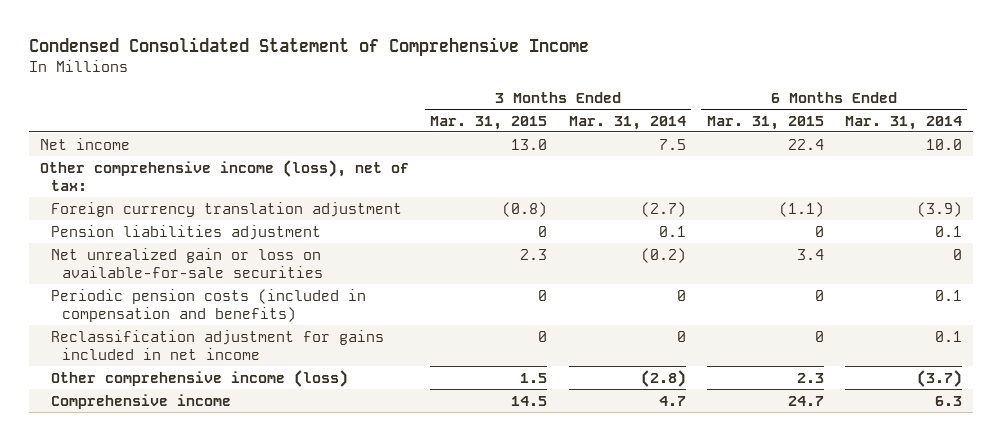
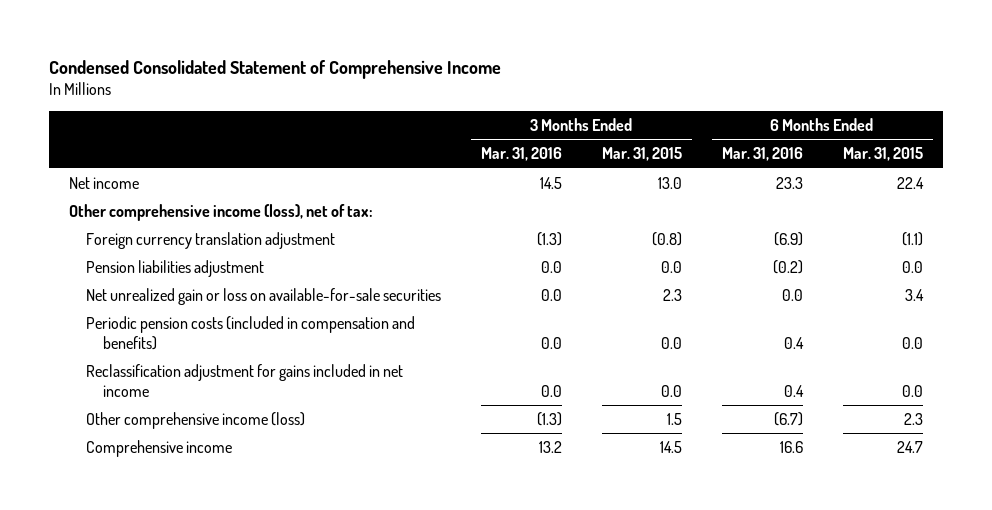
[568,115,686,130] Mar. 31, 2014 -> none
[844,115,962,130] Mar. 31, 2014 -> none
none -> [480,147,562,162] Mar. 31, 2016
none -> [721,147,803,162] Mar. 31, 2016
[538,225,548,237] 0 -> [660,260,682,273] 0.0
[814,225,824,237] 0 -> [901,260,923,273] 0.0
[538,289,548,301] 0 -> [660,336,682,349] 0.0
[814,289,824,301] 0 -> [901,336,923,349] 0.0
[538,330,548,342] 0 -> [660,384,682,397] 0.0
[814,330,824,342] 0 -> [901,384,923,397] 0.0

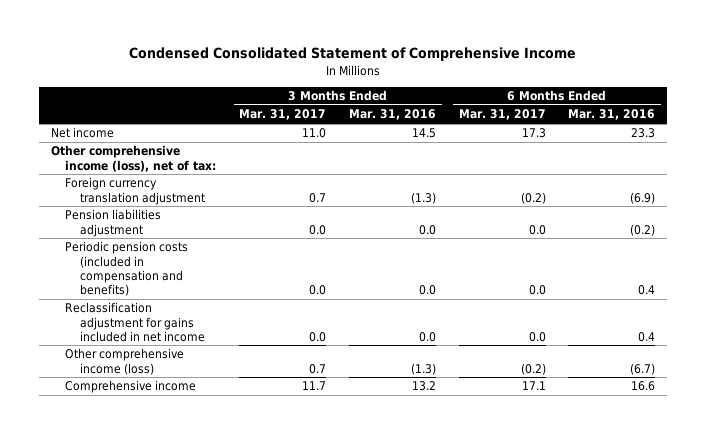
[601,147,682,162] Mar. 31, 2015 -> none
[842,147,923,162] Mar. 31, 2015 -> none
none -> [239,109,327,121] Mar. 31, 2017
none -> [458,109,546,121] Mar. 31, 2017
[86,287,442,305] Net unrealized gain or loss on available-for-sale securities -> none

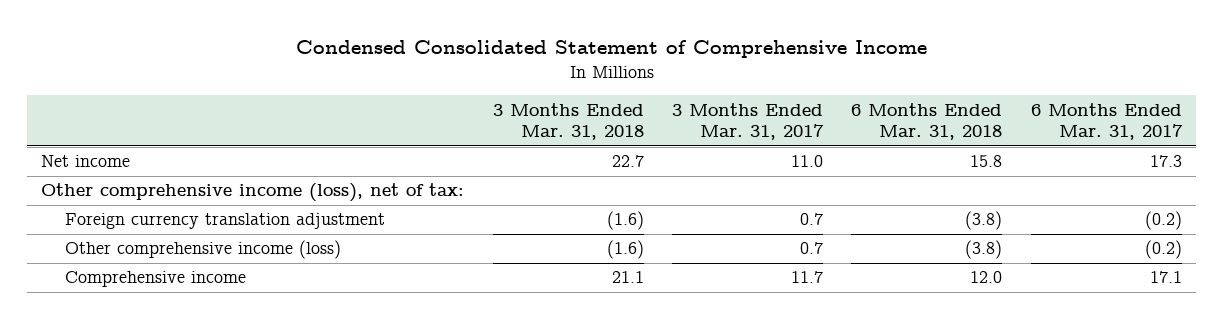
[348,109,436,121] Mar. 31, 2016 -> none
[568,109,656,121] Mar. 31, 2016 -> none
none -> [492,102,644,141] 3 Months Ended Mar. 31, 2018
none -> [851,102,1003,141] 6 Months Ended Mar. 31, 2018
[65,209,162,237] Pension liabilities adjustment -> none
[65,241,189,297] Periodic pension costs (included in compensation and benefits) -> none
[65,302,206,342] Reclassification adjustment for gains included in net income -> none

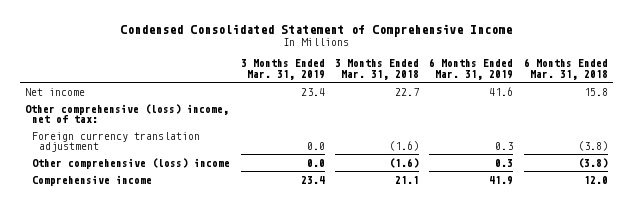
[672,102,825,141] 3 Months Ended Mar. 31, 2017 -> none
[1030,102,1183,141] 6 Months Ended Mar. 31, 2017 -> none
none -> [240,59,325,80] 3 Months Ended Mar. 31, 2019
none -> [429,58,514,80] 6 Months Ended Mar. 31, 2019
[41,183,465,203] Other comprehensive income (loss), net of tax: -> [24,103,229,123] Other comprehensive (loss) income, net of tax:
[64,240,341,260] Other comprehensive income (loss) -> [32,157,231,169] Other comprehensive (loss) income

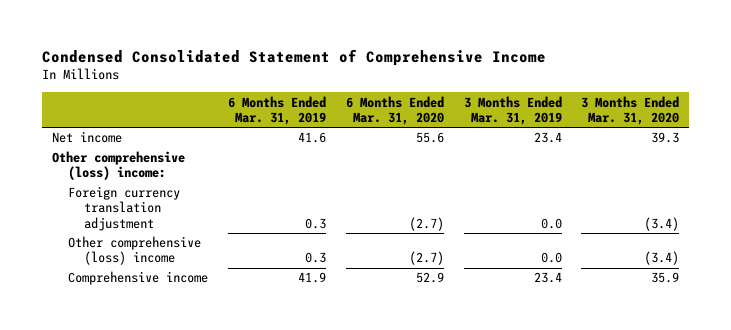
[334,59,419,80] 3 Months Ended Mar. 31, 2018 -> none
[523,58,608,80] 6 Months Ended Mar. 31, 2018 -> none
none -> [345,95,444,125] 6 Months Ended Mar. 31, 2020
none -> [581,95,680,125] 3 Months Ended Mar. 31, 2020
[24,103,229,123] Other comprehensive (loss) income, net of tax: -> [51,151,185,181] Other comprehensive (loss) income:

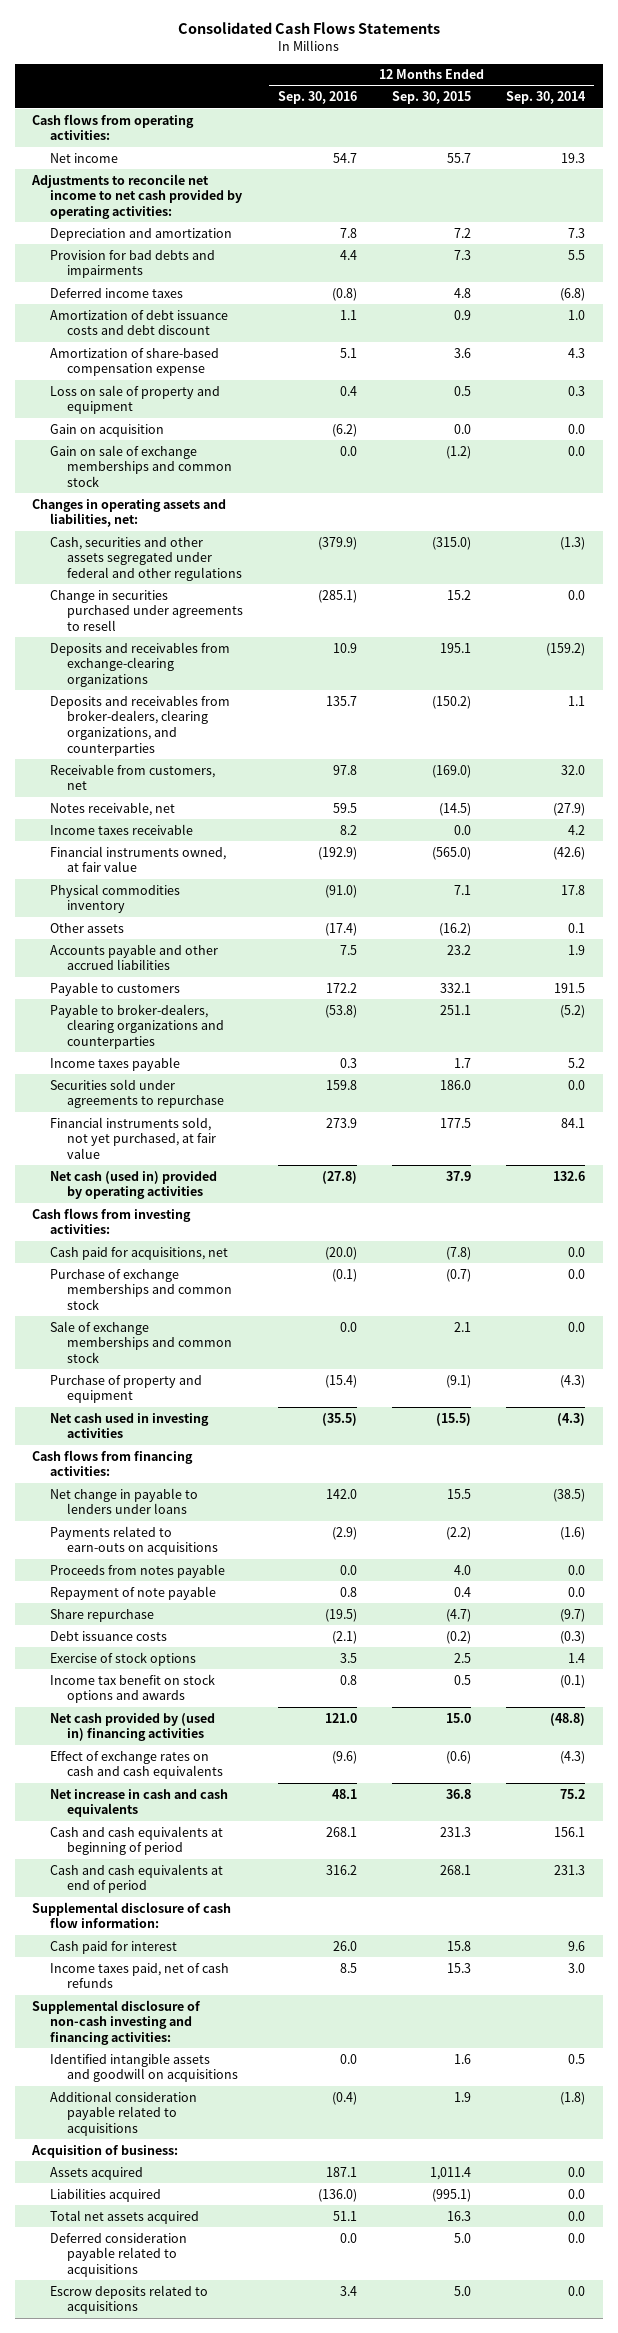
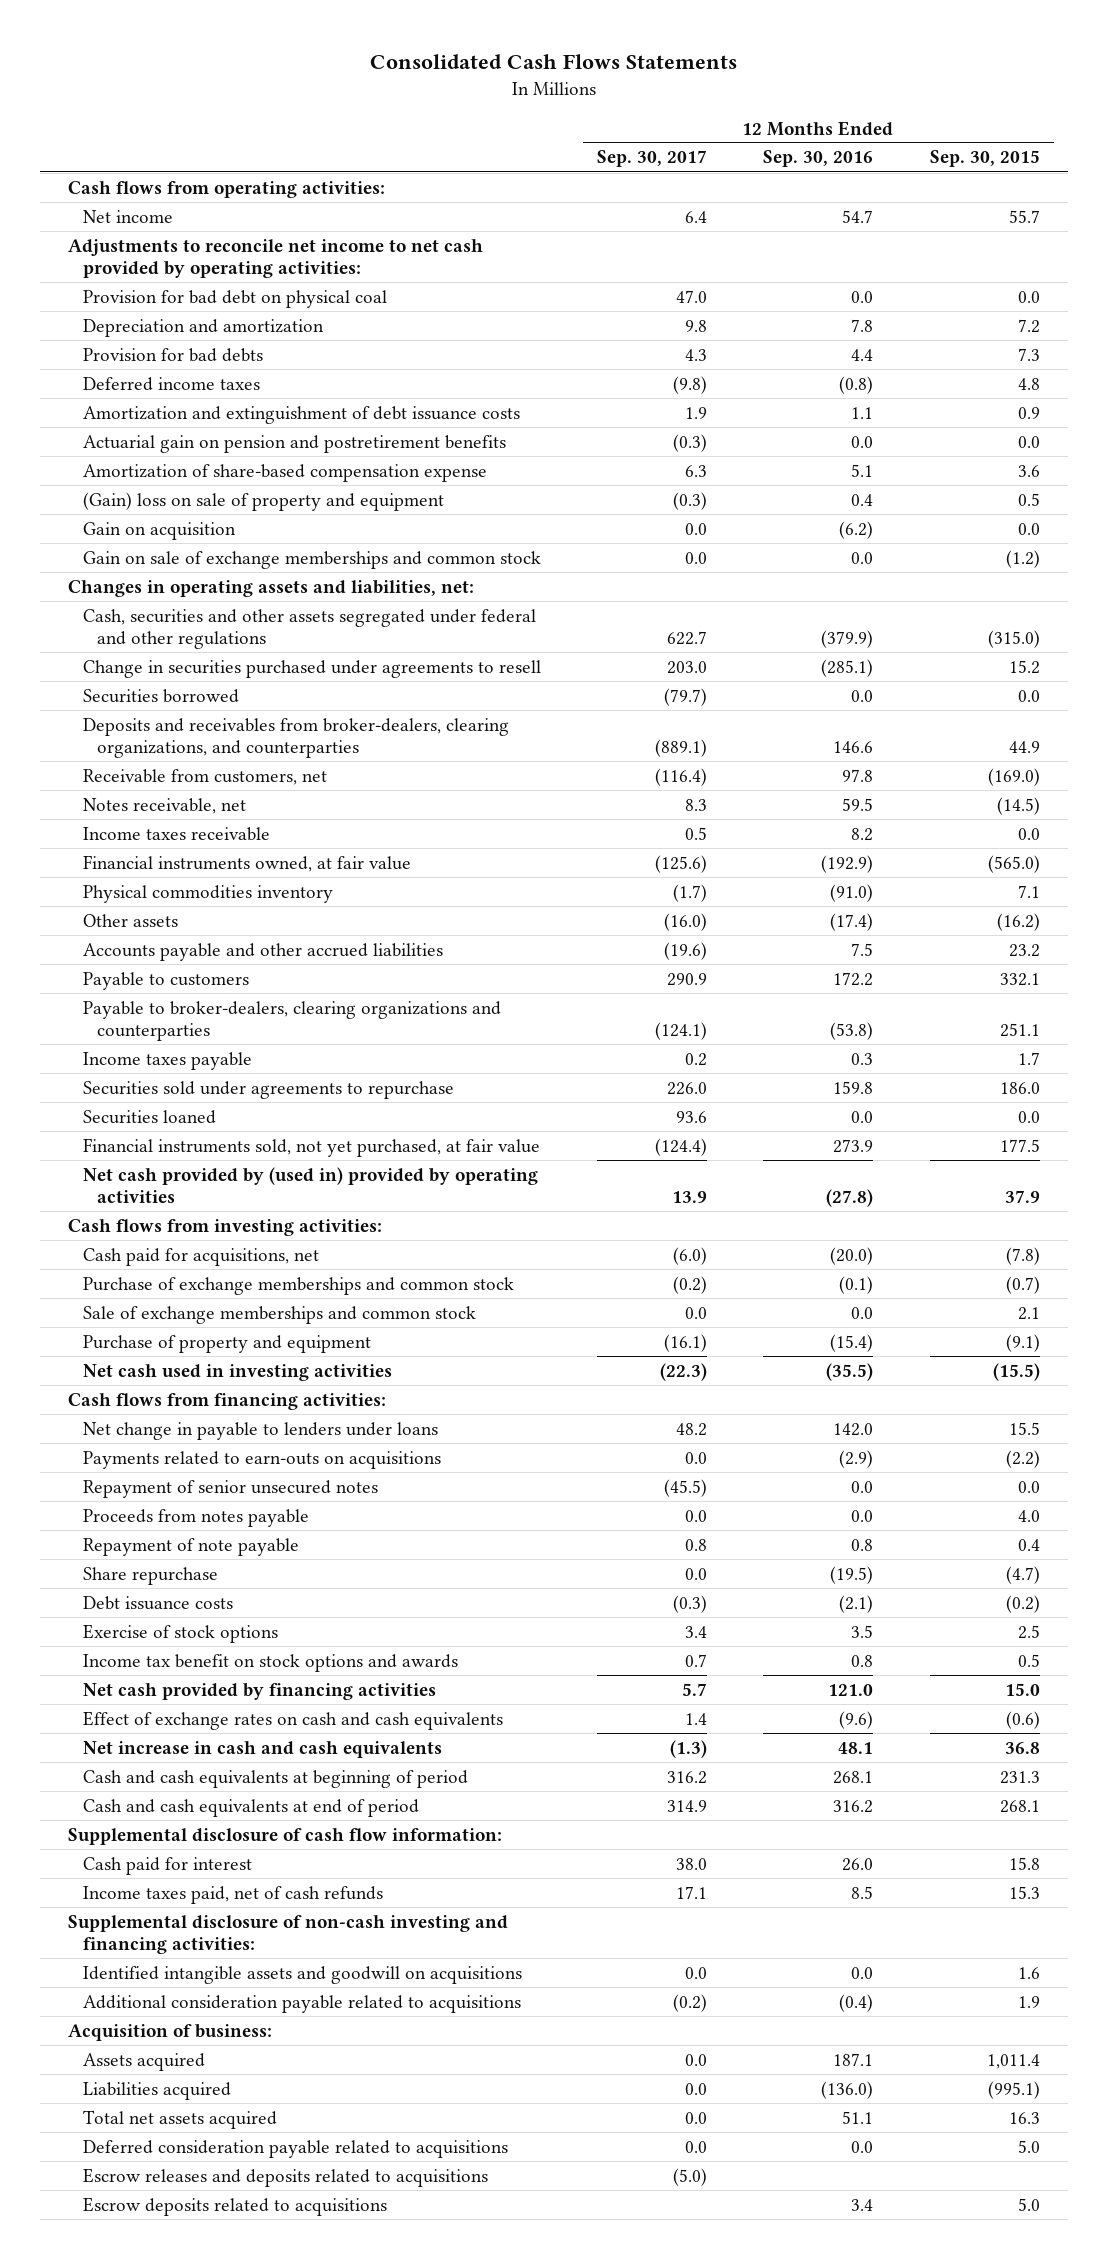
[506,91,587,105] Sep. 30, 2014 -> none
none -> [596,150,707,168] Sep. 30, 2017
none -> [82,289,387,308] Provision for bad debt on physical coal
[49,249,215,279] Provision for bad debts and impairments -> [82,347,263,362] Provision for bad debts
[49,309,228,336] Amortization of debt issuance costs and debt discount -> [82,405,520,424] Amortization and extinguishment of debt issuance costs
none -> [82,434,506,453] Actuarial gain on pension and postretirement benefits
[49,384,220,415] Loss on sale of property and equipment -> [82,491,444,511] (Gain) loss on sale of property and equipment
[49,641,230,687] Deposits and receivables from exchange-clearing organizations -> none
none -> [82,688,239,703] Securities borrowed
[325,695,357,706] 135.7 -> [833,741,874,754] 146.6
[432,695,472,709] (150.2) -> [1008,741,1040,754] 44.9
none -> [82,1109,216,1124] Securities loaned
[49,1170,217,1200] Net cash (used in) provided by operating activities -> [82,1166,538,1204] Net cash provided by (used in) provided by operating activities
none -> [82,1479,378,1498] Repayment of senior unsecured notes
[49,1712,215,1742] Net cash provided by (used in) financing activities -> [82,1682,436,1700] Net cash provided by financing activities
none -> [82,2167,488,2187] Escrow releases and deposits related to acquisitions

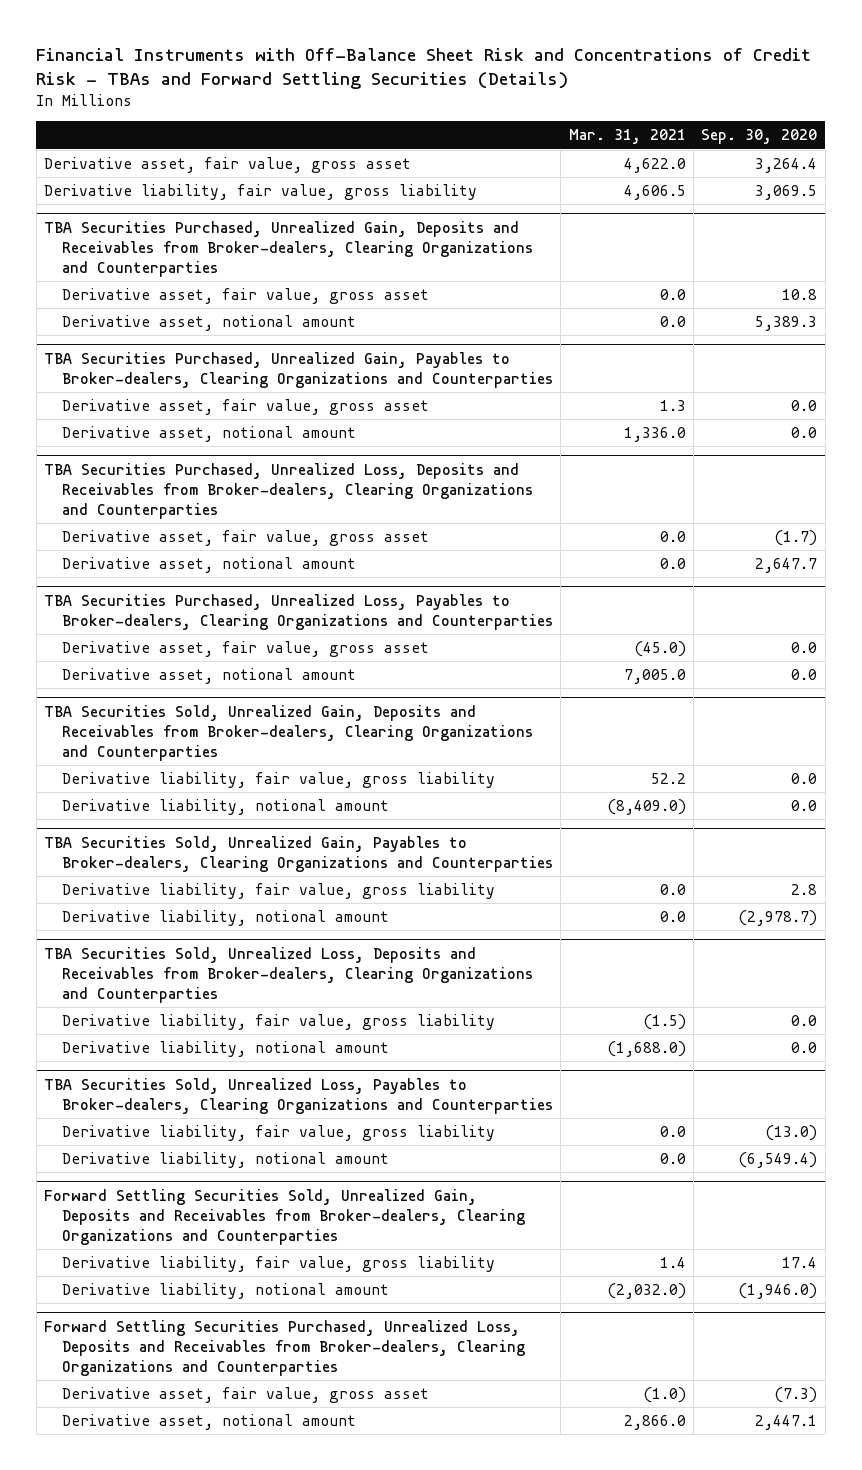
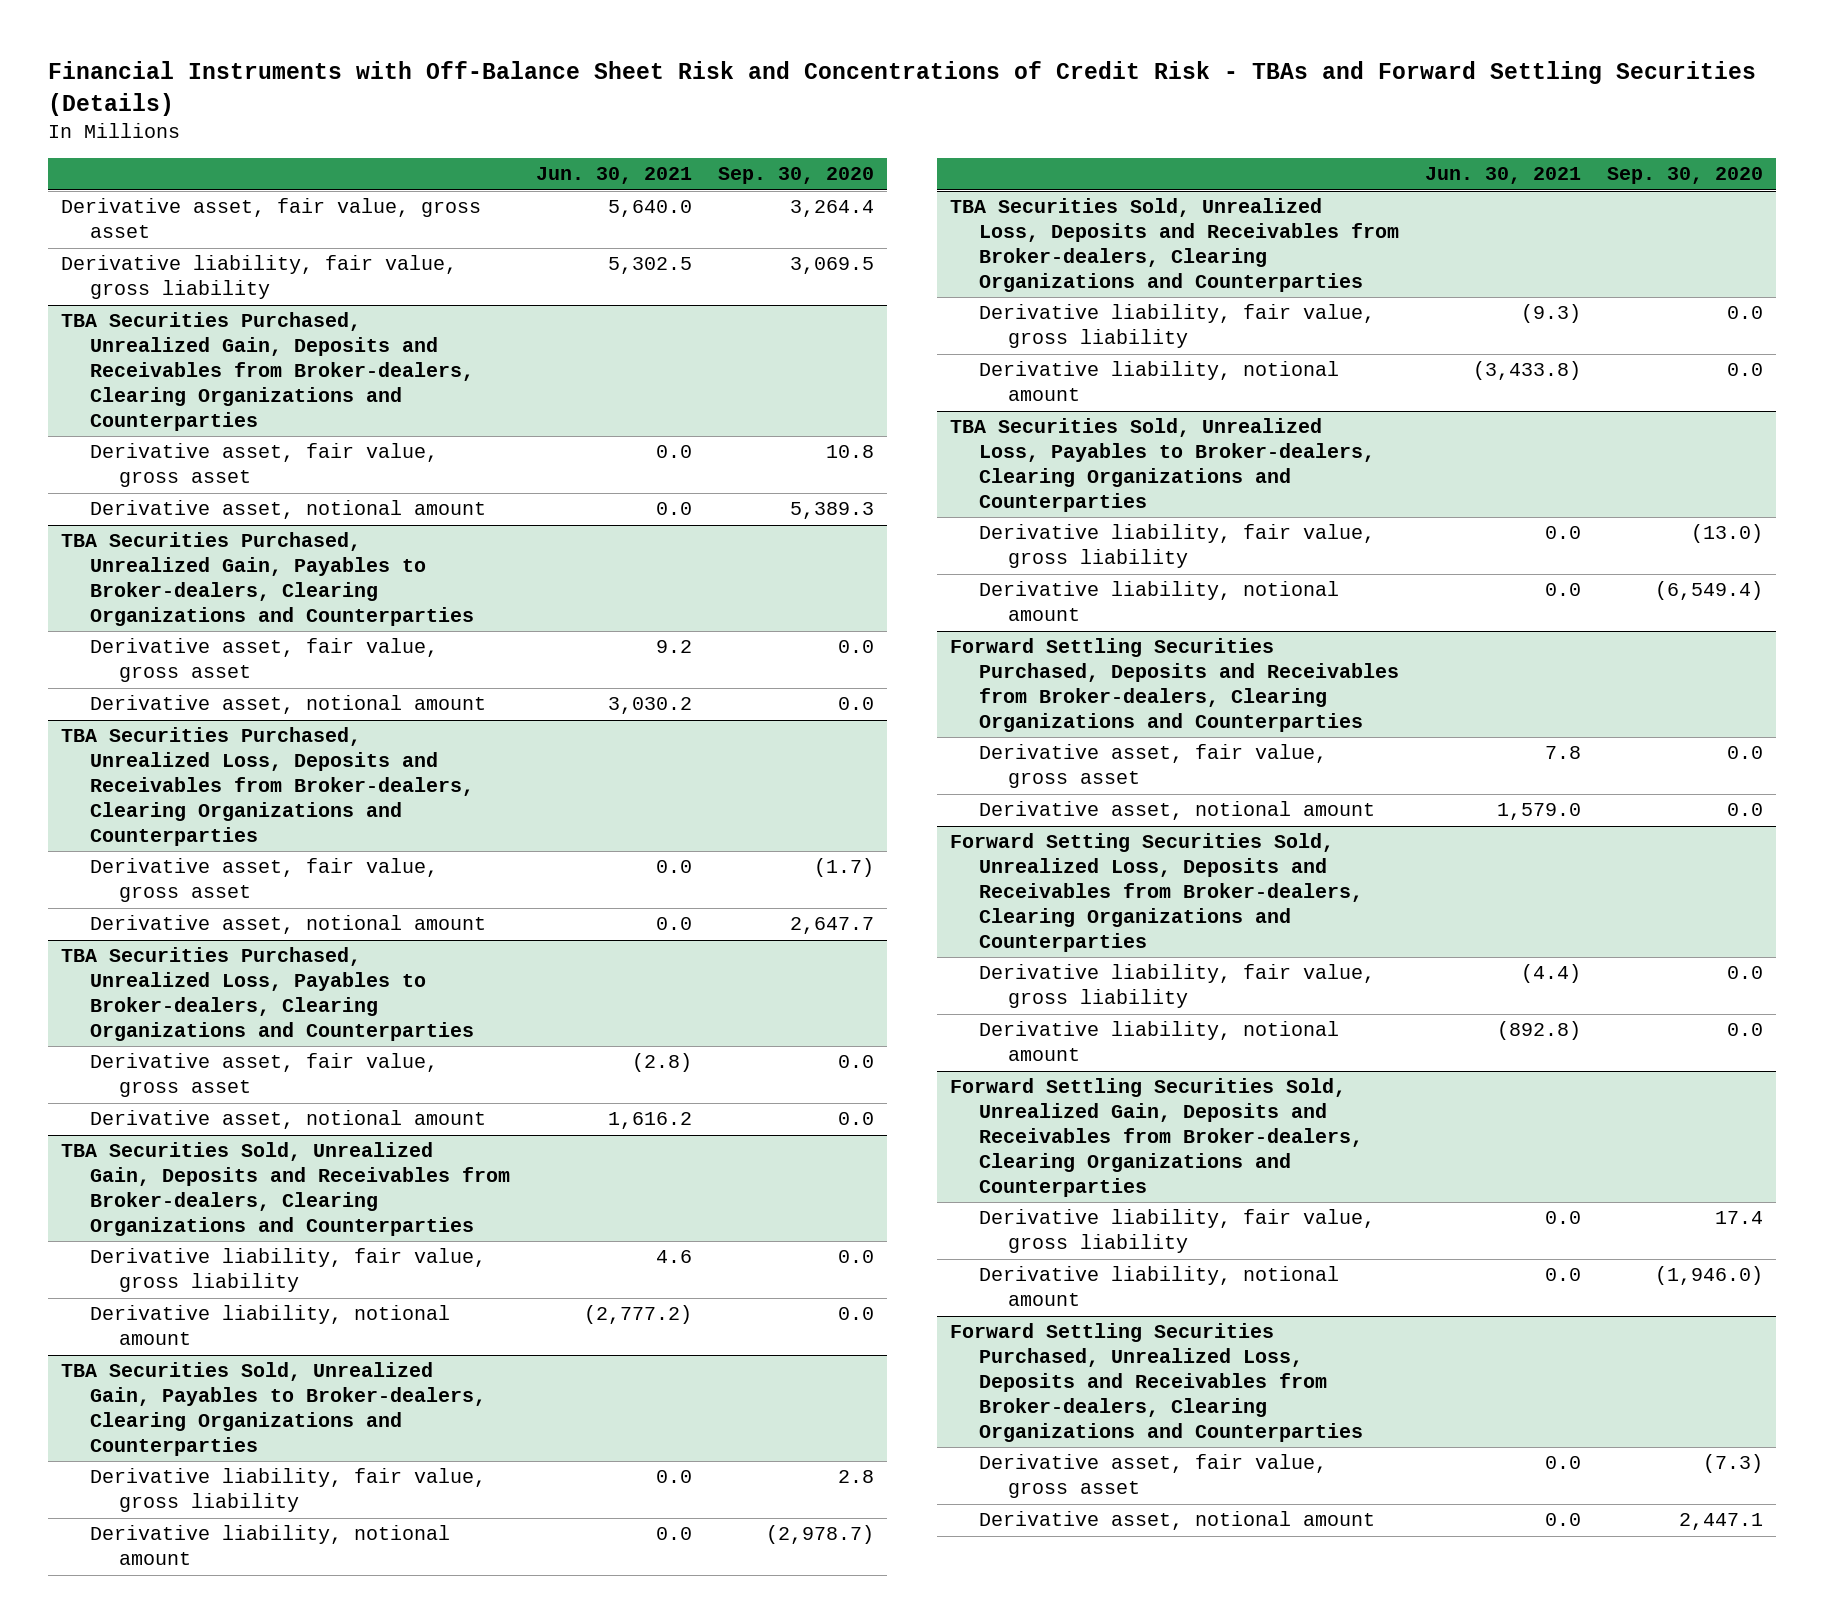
[568,129,686,145] Mar. 31, 2021 -> none
none -> [536,167,693,185] Jun. 30, 2021
none -> [950,638,1400,733] Forward Settling Securities Purchased, Deposits and Receivables from Broker-dealers, Clearing Organizations and Counterparties
none -> [979,744,1328,789] Derivative asset, fair value, gross asset
none -> [979,801,1376,821] Derivative asset, notional amount
none -> [950,833,1364,953] Forward Setting Securities Sold, Unrealized Loss, Deposits and Receivables from Broker-dealers, Clearing Organizations and Counterparties
none -> [979,964,1376,1009] Derivative liability, fair value, gross liability
none -> [979,1021,1340,1062] Derivative liability, notional amount

